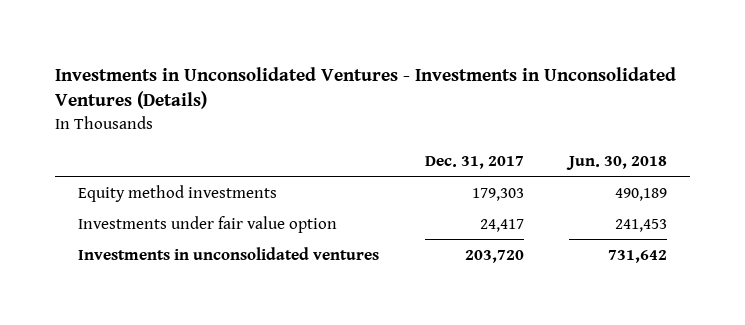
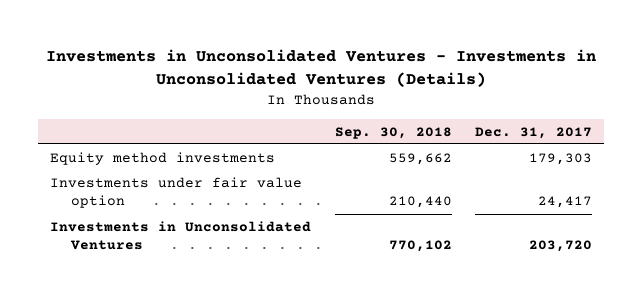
[566,155,668,170] Jun. 30, 2018 -> none
none -> [334,126,452,139] Sep. 30, 2018
[78,246,380,260] Investments in unconsolidated ventures -> [50,220,312,251] Investments in Unconsolidated Ventures

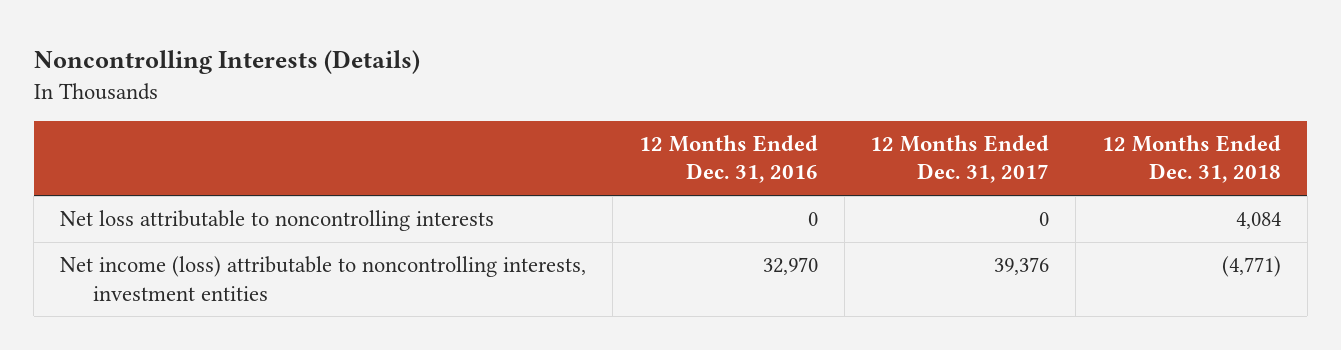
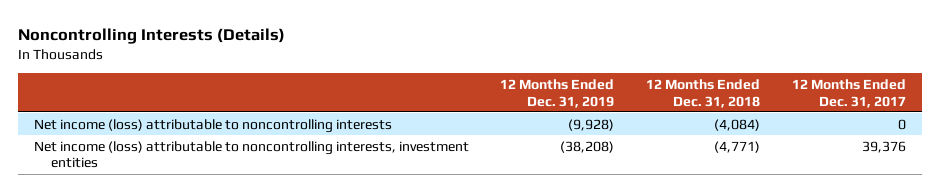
[638,134,818,184] 12 Months Ended Dec. 31, 2016 -> none
none -> [500,78,615,108] 12 Months Ended Dec. 31, 2019
[60,210,495,232] Net loss attributable to noncontrolling interests -> [33,118,392,133] Net income (loss) attributable to noncontrolling interests
[1235,212,1281,230] 4,084 -> [714,118,761,131] (4,084)

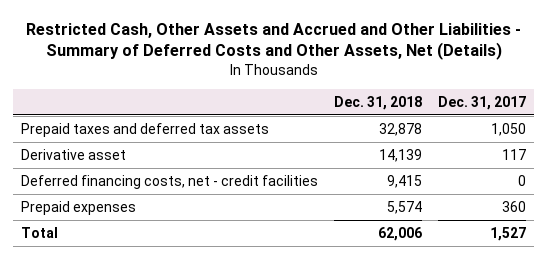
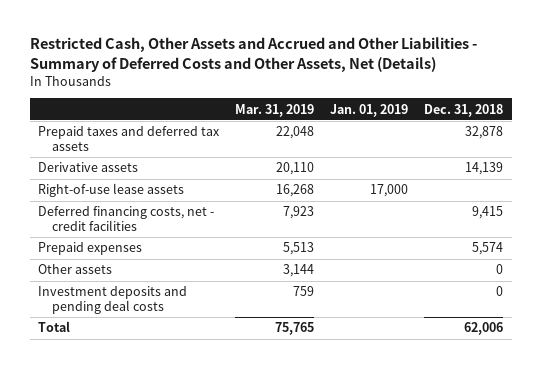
[438,95,527,110] Dec. 31, 2017 -> none
none -> [235,103,315,117] Mar. 31, 2019
none -> [330,103,409,117] Jan. 01, 2019
[21,148,127,160] Derivative asset -> [37,162,138,173] Derivative assets
none -> [37,183,184,198] Right-of-use lease assets
none -> [37,264,112,275] Other assets
none -> [37,286,187,314] Investment deposits and pending deal costs

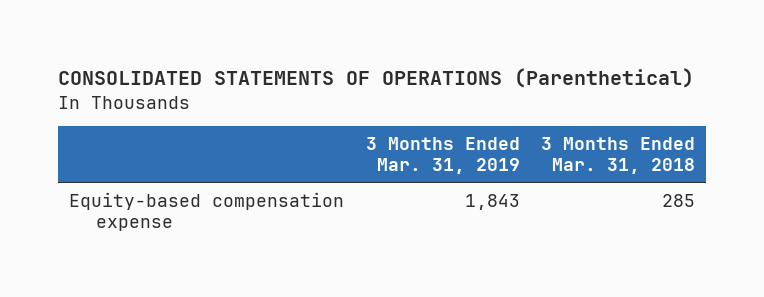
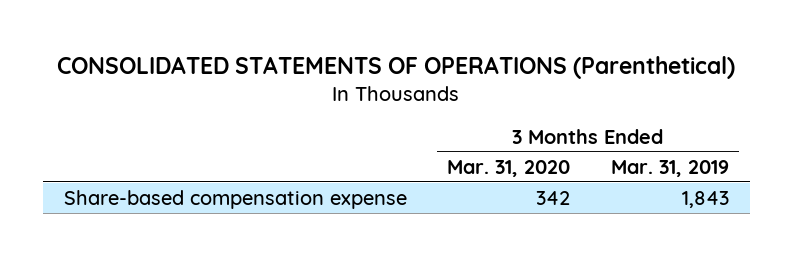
[541,136,696,175] 3 Months Ended Mar. 31, 2018 -> none
none -> [447,159,571,177] Mar. 31, 2020
[68,191,344,231] Equity-based compensation expense -> [63,190,407,210] Share-based compensation expense

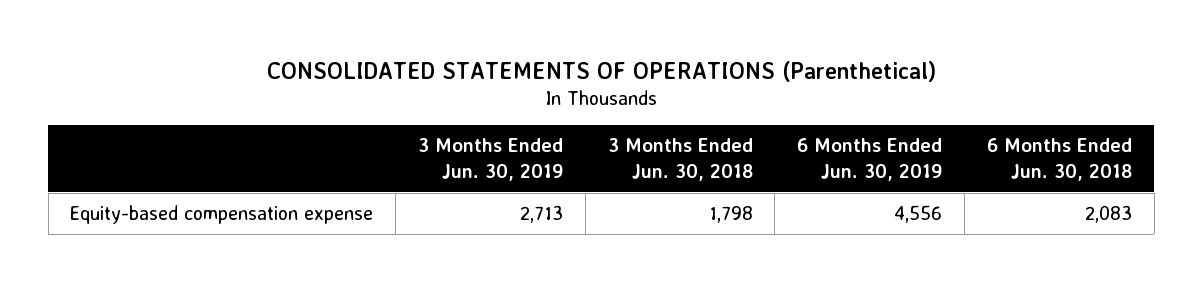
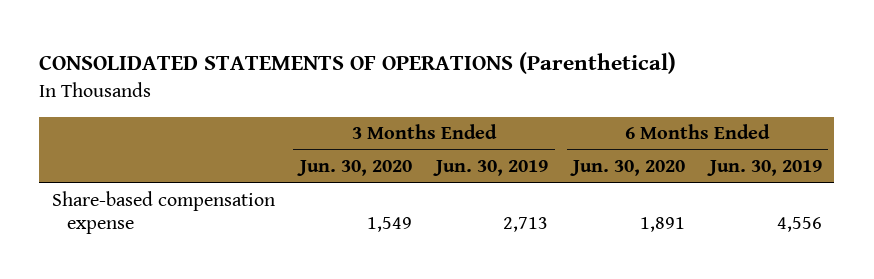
[607,138,753,182] 3 Months Ended Jun. 30, 2018 -> none
[986,138,1132,182] 6 Months Ended Jun. 30, 2018 -> none
none -> [296,160,412,177] Jun. 30, 2020
none -> [570,160,686,177] Jun. 30, 2020
[70,205,374,225] Equity-based compensation expense -> [51,190,275,235] Share-based compensation expense

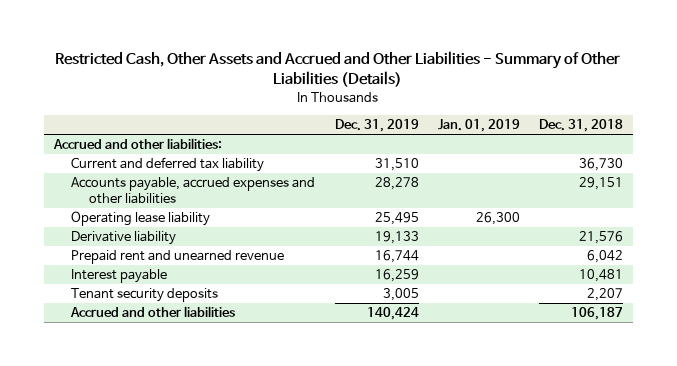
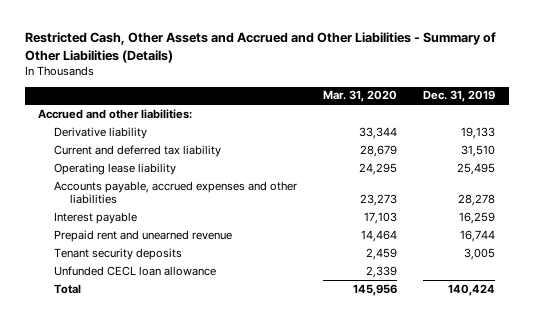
[437,119,520,133] Jan. 01, 2019 -> none
[539,119,624,133] Dec. 31, 2018 -> none
none -> [323,90,398,103] Mar. 31, 2020
[71,231,177,246] Derivative liability -> [53,126,147,139] Derivative liability
[71,177,316,205] Accounts payable, accrued expenses and other liabilities -> [53,180,297,205] Accounts payable, accrued expenses and other liabilities
[71,250,285,265] Prepaid rent and unearned revenue -> [53,229,232,242] Prepaid rent and unearned revenue
none -> [53,265,216,276] Unfunded CECL loan allowance
[70,306,236,318] Accrued and other liabilities -> [53,283,81,294] Total

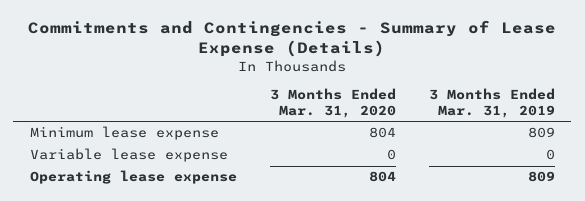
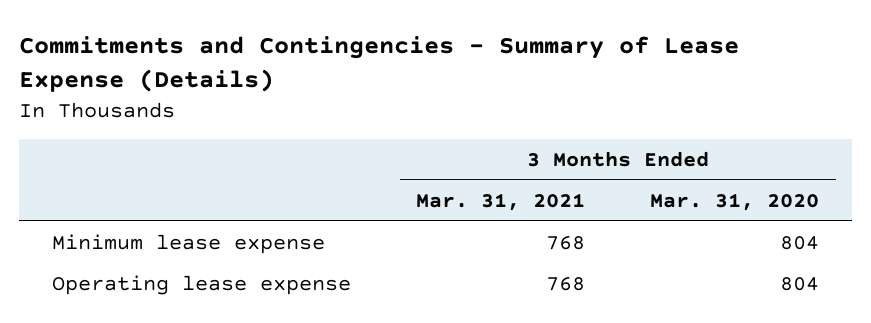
[428,87,555,118] 3 Months Ended Mar. 31, 2019 -> none
none -> [415,192,585,211] Mar. 31, 2021
[29,148,228,163] Variable lease expense -> none

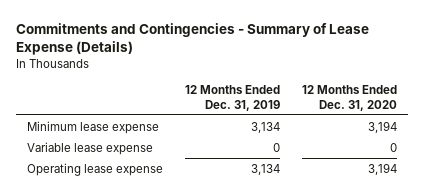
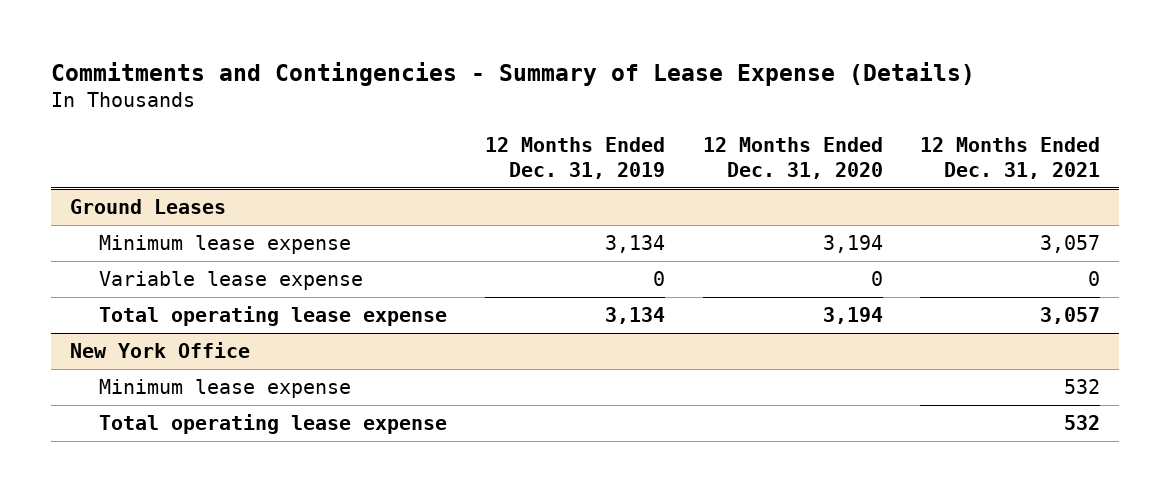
none -> [920,136,1101,179] 12 Months Ended Dec. 31, 2021
none -> [69,199,226,215] Ground Leases
[27,162,164,176] Operating lease expense -> [99,306,448,327] Total operating lease expense
none -> [69,342,250,359] New York Office
none -> [99,379,352,399] Minimum lease expense
none -> [99,414,448,435] Total operating lease expense

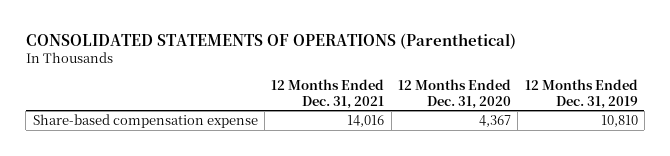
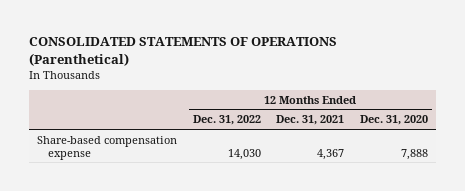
[524,79,638,109] 12 Months Ended Dec. 31, 2019 -> none
none -> [192,115,261,126] Dec. 31, 2022
[347,115,385,128] 14,016 -> [317,148,345,160] 4,367
[478,115,511,128] 4,367 -> [401,148,429,160] 7,888

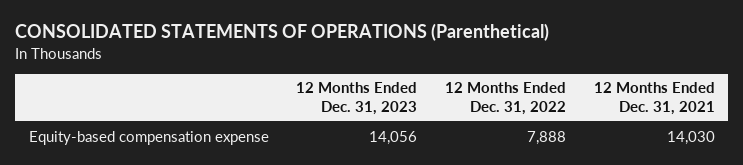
[360,115,429,126] Dec. 31, 2020 -> none
none -> [296,82,418,116] 12 Months Ended Dec. 31, 2023
[36,135,177,160] Share-based compensation expense -> [28,130,269,145] Equity-based compensation expense
[227,148,261,160] 14,030 -> [526,130,566,145] 7,888
[317,148,345,160] 4,367 -> [666,130,715,145] 14,030

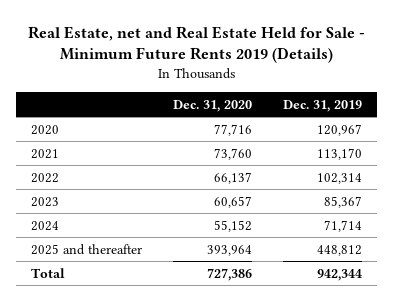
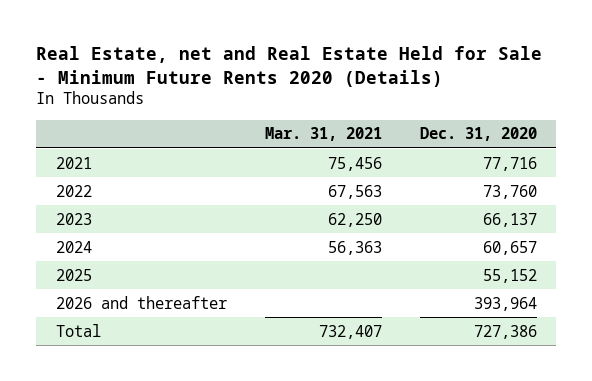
[27,25,365,64] Real Estate, net and Real Estate Held for Sale - Minimum Future Rents 2019 (Details) -> [36,46,543,87] Real Estate, net and Real Estate Held for Sale - Minimum Future Rents 2020 (Details)
[283,99,363,112] Dec. 31, 2019 -> none
none -> [264,127,382,142] Mar. 31, 2021
[31,124,60,135] 2020 -> [55,156,92,169] 2021
[31,148,60,159] 2021 -> [55,184,92,197] 2022
[31,172,60,183] 2022 -> [55,212,92,225] 2023
[31,196,60,207] 2023 -> [55,240,92,253] 2024
[31,220,60,231] 2024 -> [55,268,92,281] 2025
[31,243,143,255] 2025 and thereafter -> [55,295,227,309] 2026 and thereafter

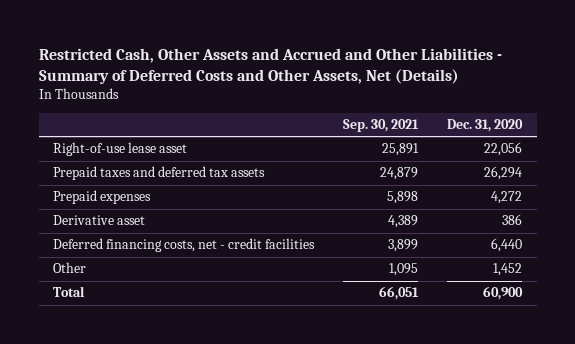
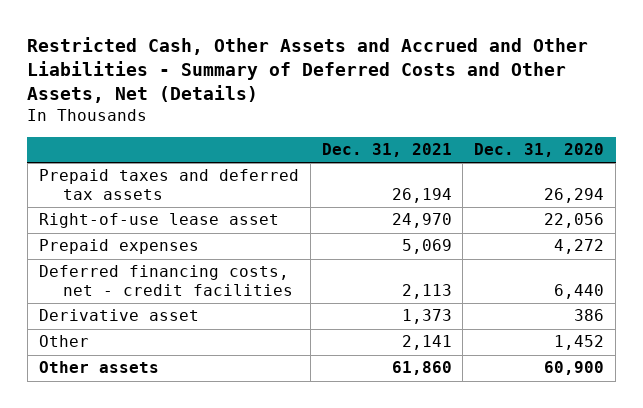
[343,119,420,133] Sep. 30, 2021 -> none
none -> [321,143,452,158] Dec. 31, 2021
[53,142,188,157] Right-of-use lease asset -> [38,213,279,229] Right-of-use lease asset
[53,215,146,226] Derivative asset -> [38,309,199,322] Derivative asset
[53,286,86,298] Total -> [38,361,159,374] Other assets

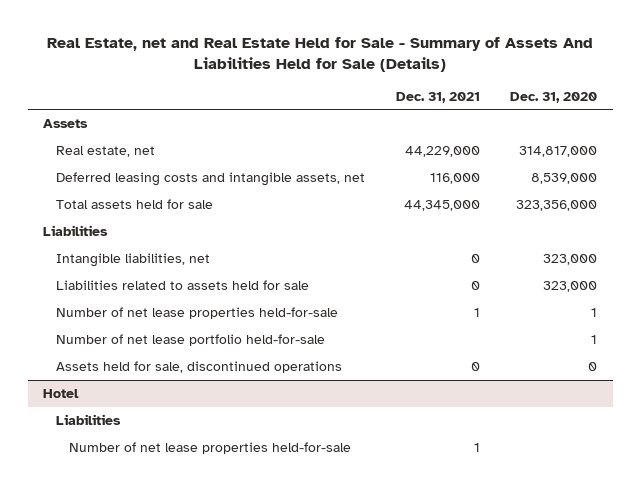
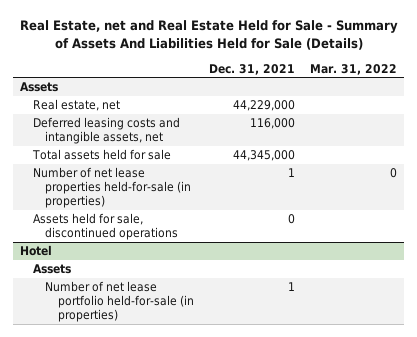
[510,91,598,103] Dec. 31, 2020 -> none
none -> [309,63,397,75] Mar. 31, 2022
[42,224,108,236] Liabilities -> none
[56,252,211,267] Intangible liabilities, net -> none
[56,279,310,290] Liabilities related to assets held for sale -> none
[56,333,326,346] Number of net lease portfolio held-for-sale -> none
[56,306,339,319] Number of net lease properties held-for-sale -> [32,167,192,209] Number of net lease properties held-for-sale (in properties)
[56,413,122,425] Liabilities -> none
none -> [32,264,71,275] Assets
[69,441,352,454] Number of net lease properties held-for-sale -> [45,281,194,323] Number of net lease portfolio held-for-sale (in properties)

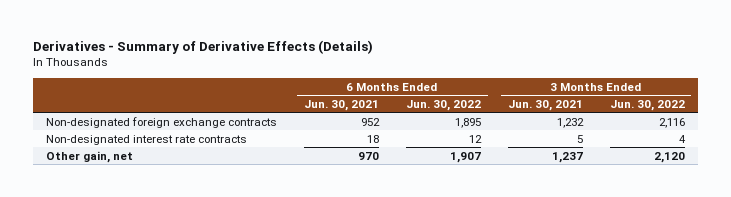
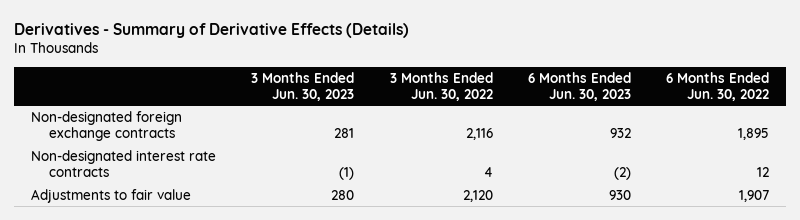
[303,99,379,111] Jun. 30, 2021 -> none
[507,99,583,111] Jun. 30, 2021 -> none
none -> [251,71,355,101] 3 Months Ended Jun. 30, 2023
none -> [527,71,631,101] 6 Months Ended Jun. 30, 2023
[46,150,134,163] Other gain, net -> [31,189,192,204] Adjustments to fair value

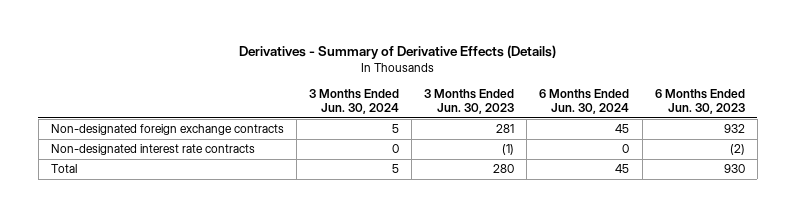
[389,71,493,101] 3 Months Ended Jun. 30, 2022 -> none
[665,71,769,101] 6 Months Ended Jun. 30, 2022 -> none
none -> [309,89,400,114] 3 Months Ended Jun. 30, 2024
none -> [539,89,630,114] 6 Months Ended Jun. 30, 2024
[31,189,192,204] Adjustments to fair value -> [50,164,77,174] Total

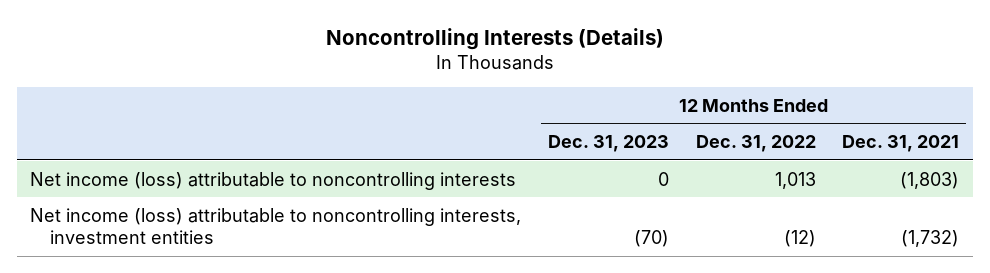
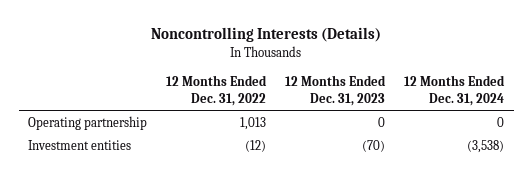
[842,135,960,153] Dec. 31, 2021 -> none
none -> [404,75,506,107] 12 Months Ended Dec. 31, 2024
[30,171,517,190] Net income (loss) attributable to noncontrolling interests -> [28,116,148,131] Operating partnership
[30,207,522,245] Net income (loss) attributable to noncontrolling interests, investment entities -> [28,140,132,151] Investment entities

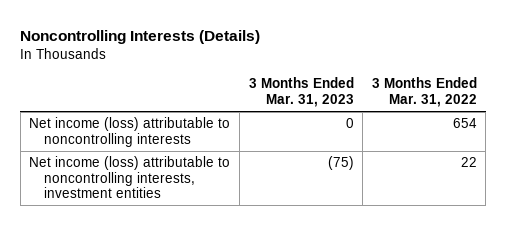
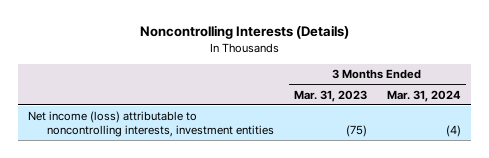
[371,77,477,107] 3 Months Ended Mar. 31, 2022 -> none
none -> [386,89,461,102] Mar. 31, 2024
[29,117,231,147] Net income (loss) attributable to noncontrolling interests -> none

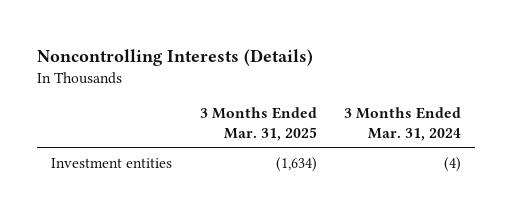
[293,89,367,102] Mar. 31, 2023 -> none
none -> [199,107,317,141] 3 Months Ended Mar. 31, 2025
[28,111,274,138] Net income (loss) attributable to noncontrolling interests, investment entities -> [51,157,173,168] Investment entities

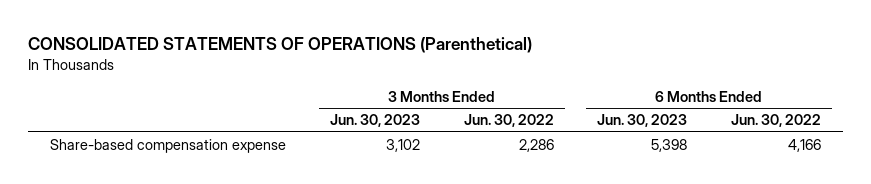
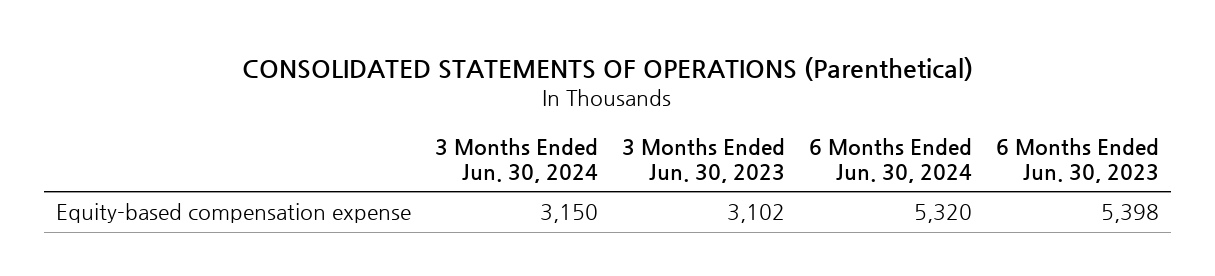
[463,114,554,128] Jun. 30, 2022 -> none
[731,114,822,128] Jun. 30, 2022 -> none
none -> [434,137,598,183] 3 Months Ended Jun. 30, 2024
none -> [808,137,972,183] 6 Months Ended Jun. 30, 2024
[49,139,286,154] Share-based compensation expense -> [55,203,411,224] Equity-based compensation expense

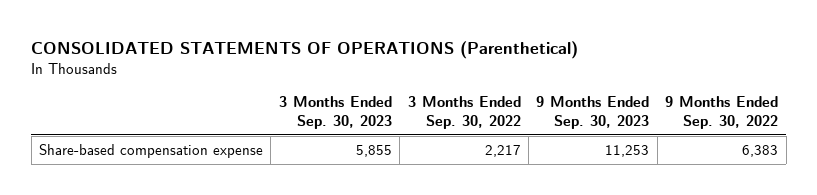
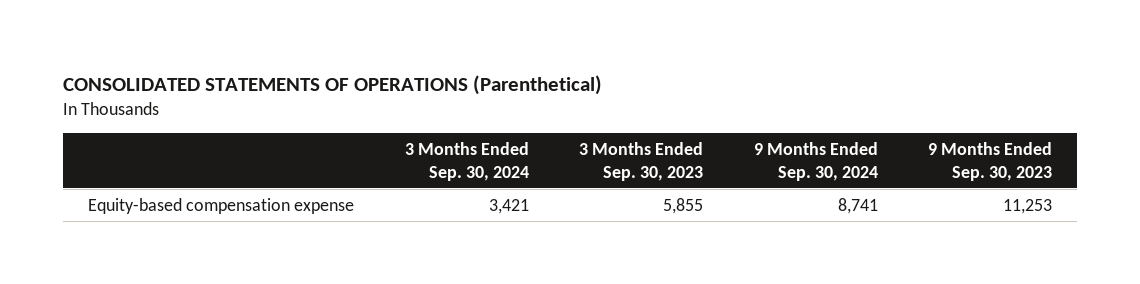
[407,96,521,130] 3 Months Ended Sep. 30, 2022 -> none
[665,96,779,130] 9 Months Ended Sep. 30, 2022 -> none
none -> [404,141,529,181] 3 Months Ended Sep. 30, 2024
none -> [753,141,878,181] 9 Months Ended Sep. 30, 2024
[39,143,264,158] Share-based compensation expense -> [88,197,355,214] Equity-based compensation expense

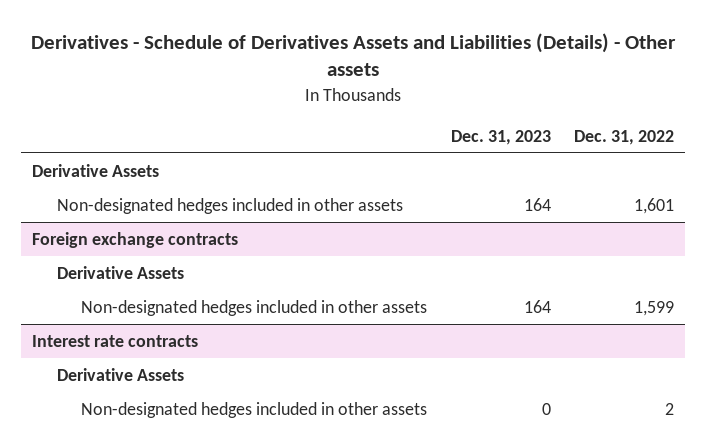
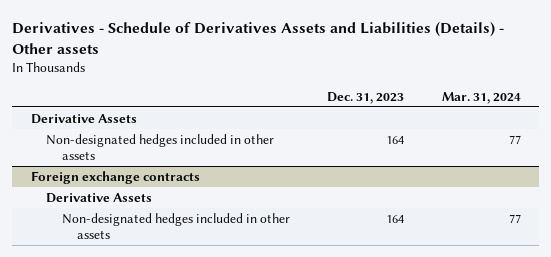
[573,129,674,145] Dec. 31, 2022 -> none
none -> [441,91,521,104] Mar. 31, 2024
[32,334,199,347] Interest rate contracts -> none
[56,367,184,381] Derivative Assets -> none
[81,401,428,418] Non-designated hedges included in other assets -> none

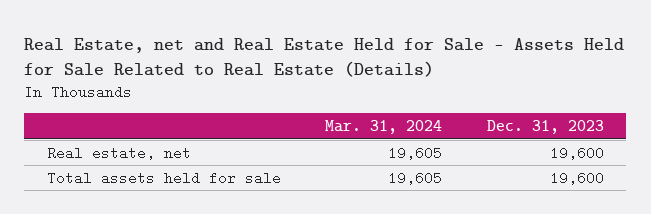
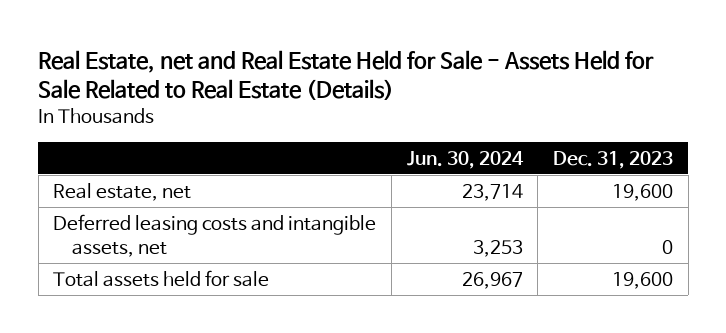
[325,120,443,135] Mar. 31, 2024 -> none
none -> [406,150,524,169] Jun. 30, 2024
none -> [53,213,377,258] Deferred leasing costs and intangible assets, net

